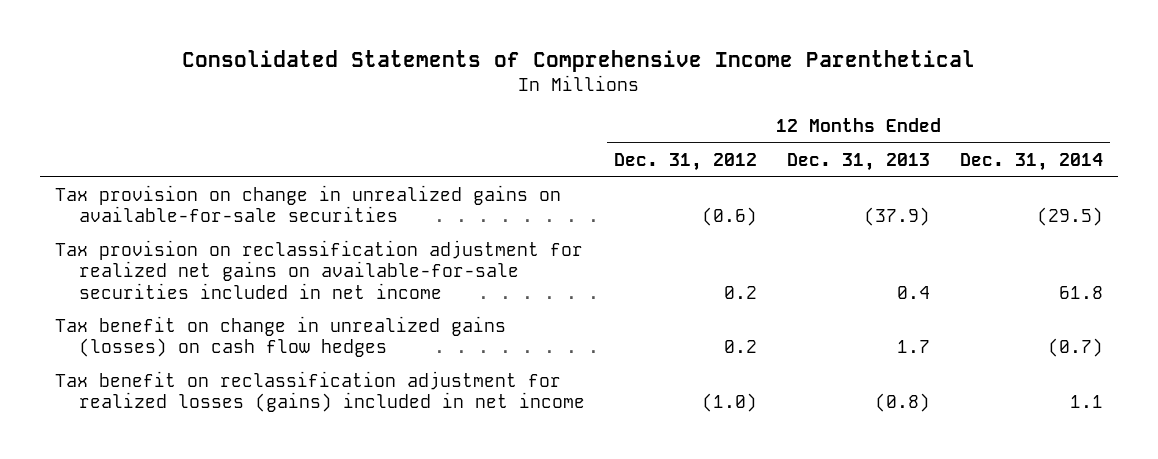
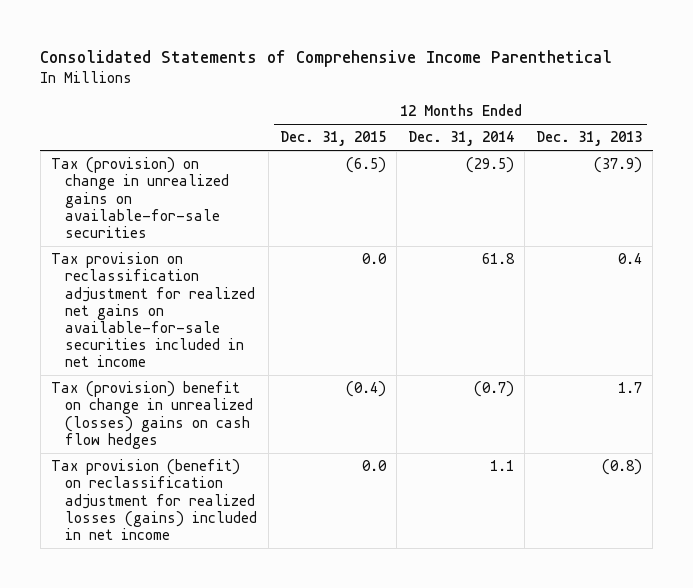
[614,152,758,171] Dec. 31, 2012 -> none
none -> [279,131,386,147] Dec. 31, 2015
[54,185,561,223] Tax provision on change in unrealized gains on available-for-sale securities -> [51,157,230,238] Tax (provision) on change in unrealized gains on available-for-sale securities
[54,316,506,358] Tax benefit on change in unrealized gains (losses) on cash flow hedges -> [51,381,254,449] Tax (provision) benefit on change in unrealized (losses) gains on cash flow hedges
[54,371,585,413] Tax benefit on reclassification adjustment for realized losses (gains) included in net income -> [51,459,258,540] Tax provision (benefit) on reclassification adjustment for realized losses (gains) included in net income

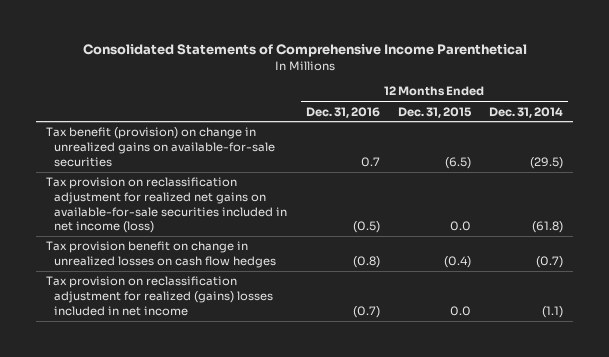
[535,131,642,147] Dec. 31, 2013 -> none
none -> [305,106,380,118] Dec. 31, 2016
[51,157,230,238] Tax (provision) on change in unrealized gains on available-for-sale securities -> [45,127,276,167] Tax benefit (provision) on change in unrealized gains on available-for-sale securities
[51,252,256,368] Tax provision on reclassification adjustment for realized net gains on available-for-sale securities included in net income -> [45,177,288,234] Tax provision on reclassification adjustment for realized net gains on available-for-sale securities included in net income (loss)
[481,253,515,265] 61.8 -> [532,221,564,234] (61.8)
[51,381,254,449] Tax (provision) benefit on change in unrealized (losses) gains on cash flow hedges -> [45,241,277,268] Tax provision benefit on change in unrealized losses on cash flow hedges
[51,459,258,540] Tax provision (benefit) on reclassification adjustment for realized losses (gains) included in net income -> [45,276,274,316] Tax provision on reclassification adjustment for realized (gains) losses included in net income
[489,460,514,472] 1.1 -> [542,305,564,318] (1.1)

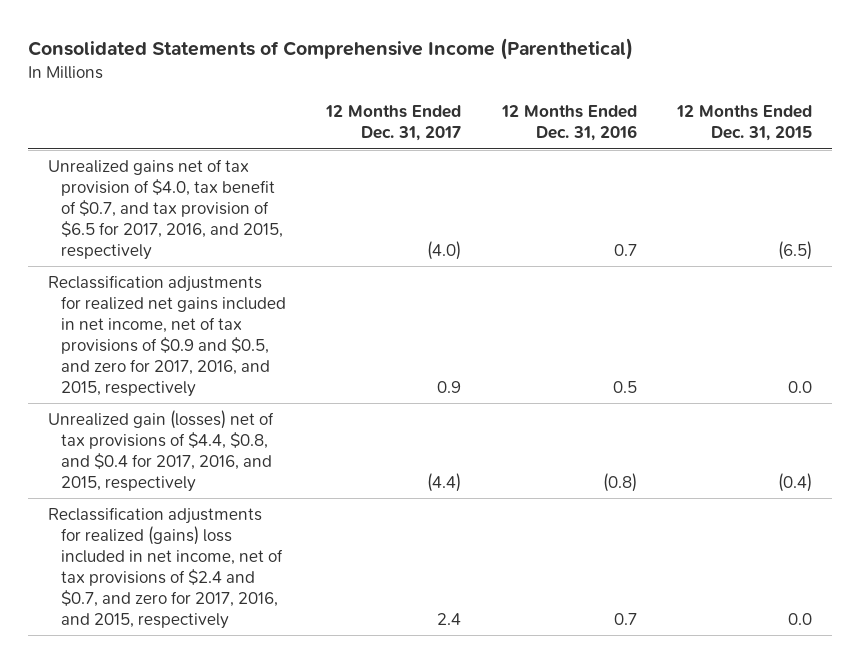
[82,44,527,58] Consolidated Statements of Comprehensive Income Parenthetical -> [28,37,634,60] Consolidated Statements of Comprehensive Income (Parenthetical)
[489,106,564,118] Dec. 31, 2014 -> none
none -> [325,105,462,142] 12 Months Ended Dec. 31, 2017
[45,127,276,167] Tax benefit (provision) on change in unrealized gains on available-for-sale securities -> [48,159,284,260] Unrealized gains net of tax provision of $4.0, tax benefit of $0.7, and tax provision of $6.5 for 2017, 2016, and 2015, respectively
[45,177,288,234] Tax provision on reclassification adjustment for realized net gains on available-for-sale securities included in net income (loss) -> [48,275,287,397] Reclassification adjustments for realized net gains included in net income, net of tax provisions of $0.9 and $0.5, and zero for 2017, 2016, and 2015, respectively
[352,221,380,234] (0.5) -> [612,380,637,393] 0.5
[45,241,277,268] Tax provision benefit on change in unrealized losses on cash flow hedges -> [48,410,275,492] Unrealized gain (losses) net of tax provisions of $4.4, $0.8, and $0.4 for 2017, 2016, and 2015, respectively
[45,276,274,316] Tax provision on reclassification adjustment for realized (gains) losses included in net income -> [48,507,284,629] Reclassification adjustments for realized (gains) loss included in net income, net of tax provisions of $2.4 and $0.7, and zero for 2017, 2016, and 2015, respectively
[352,305,380,318] (0.7) -> [613,612,637,625] 0.7

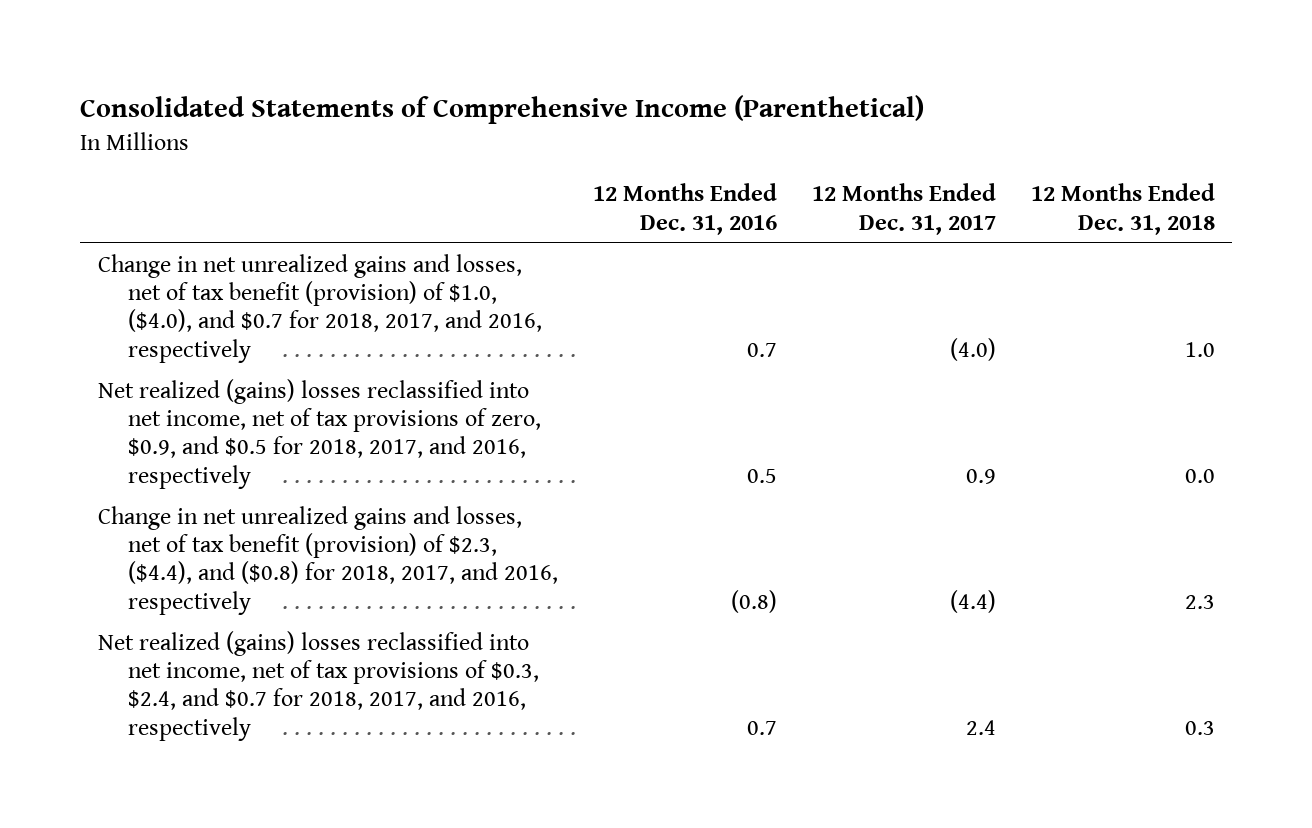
[675,105,812,142] 12 Months Ended Dec. 31, 2015 -> none
none -> [1030,183,1215,235] 12 Months Ended Dec. 31, 2018
[48,159,284,260] Unrealized gains net of tax provision of $4.0, tax benefit of $0.7, and tax provision of $6.5 for 2017, 2016, and 2015, respectively -> [97,253,543,363] Change in net unrealized gains and losses, net of tax benefit (provision) of $1.0, ($4.0), and $0.7 for 2018, 2017, and 2016, respectively
[48,275,287,397] Reclassification adjustments for realized net gains included in net income, net of tax provisions of $0.9 and $0.5, and zero for 2017, 2016, and 2015, respectively -> [97,378,542,489] Net realized (gains) losses reclassified into net income, net of tax provisions of zero, $0.9, and $0.5 for 2018, 2017, and 2016, respectively
[48,410,275,492] Unrealized gain (losses) net of tax provisions of $4.4, $0.8, and $0.4 for 2017, 2016, and 2015, respectively -> [97,505,559,615] Change in net unrealized gains and losses, net of tax benefit (provision) of $2.3, ($4.4), and ($0.8) for 2018, 2017, and 2016, respectively
[48,507,284,629] Reclassification adjustments for realized (gains) loss included in net income, net of tax provisions of $2.4 and $0.7, and zero for 2017, 2016, and 2015, respectively -> [97,630,540,741] Net realized (gains) losses reclassified into net income, net of tax provisions of $0.3, $2.4, and $0.7 for 2018, 2017, and 2016, respectively

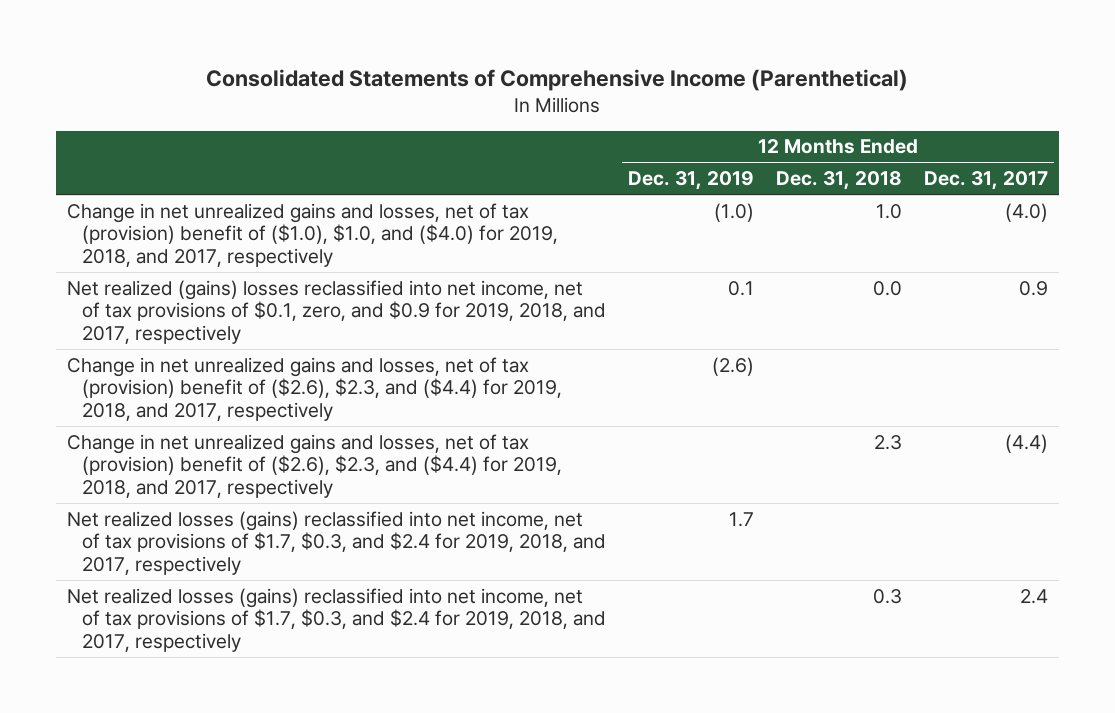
[593,183,778,235] 12 Months Ended Dec. 31, 2016 -> none
none -> [627,171,754,191] Dec. 31, 2019
[97,253,543,363] Change in net unrealized gains and losses, net of tax benefit (provision) of $1.0, ($4.0), and $0.7 for 2018, 2017, and 2016, respectively -> [66,202,558,268] Change in net unrealized gains and losses, net of tax (provision) benefit of ($1.0), $1.0, and ($4.0) for 2019, 2018, and 2017, respectively
[97,378,542,489] Net realized (gains) losses reclassified into net income, net of tax provisions of zero, $0.9, and $0.5 for 2018, 2017, and 2016, respectively -> [66,279,606,345] Net realized (gains) losses reclassified into net income, net of tax provisions of $0.1, zero, and $0.9 for 2019, 2018, and 2017, respectively
none -> [66,356,562,422] Change in net unrealized gains and losses, net of tax (provision) benefit of ($2.6), $2.3, and ($4.4) for 2019, 2018, and 2017, respectively
[97,505,559,615] Change in net unrealized gains and losses, net of tax benefit (provision) of $2.3, ($4.4), and ($0.8) for 2018, 2017, and 2016, respectively -> [66,433,562,499] Change in net unrealized gains and losses, net of tax (provision) benefit of ($2.6), $2.3, and ($4.4) for 2019, 2018, and 2017, respectively
none -> [66,510,606,576] Net realized losses (gains) reclassified into net income, net of tax provisions of $1.7, $0.3, and $2.4 for 2019, 2018, and 2017, respectively
[97,630,540,741] Net realized (gains) losses reclassified into net income, net of tax provisions of $0.3, $2.4, and $0.7 for 2018, 2017, and 2016, respectively -> [66,587,606,653] Net realized losses (gains) reclassified into net income, net of tax provisions of $1.7, $0.3, and $2.4 for 2019, 2018, and 2017, respectively

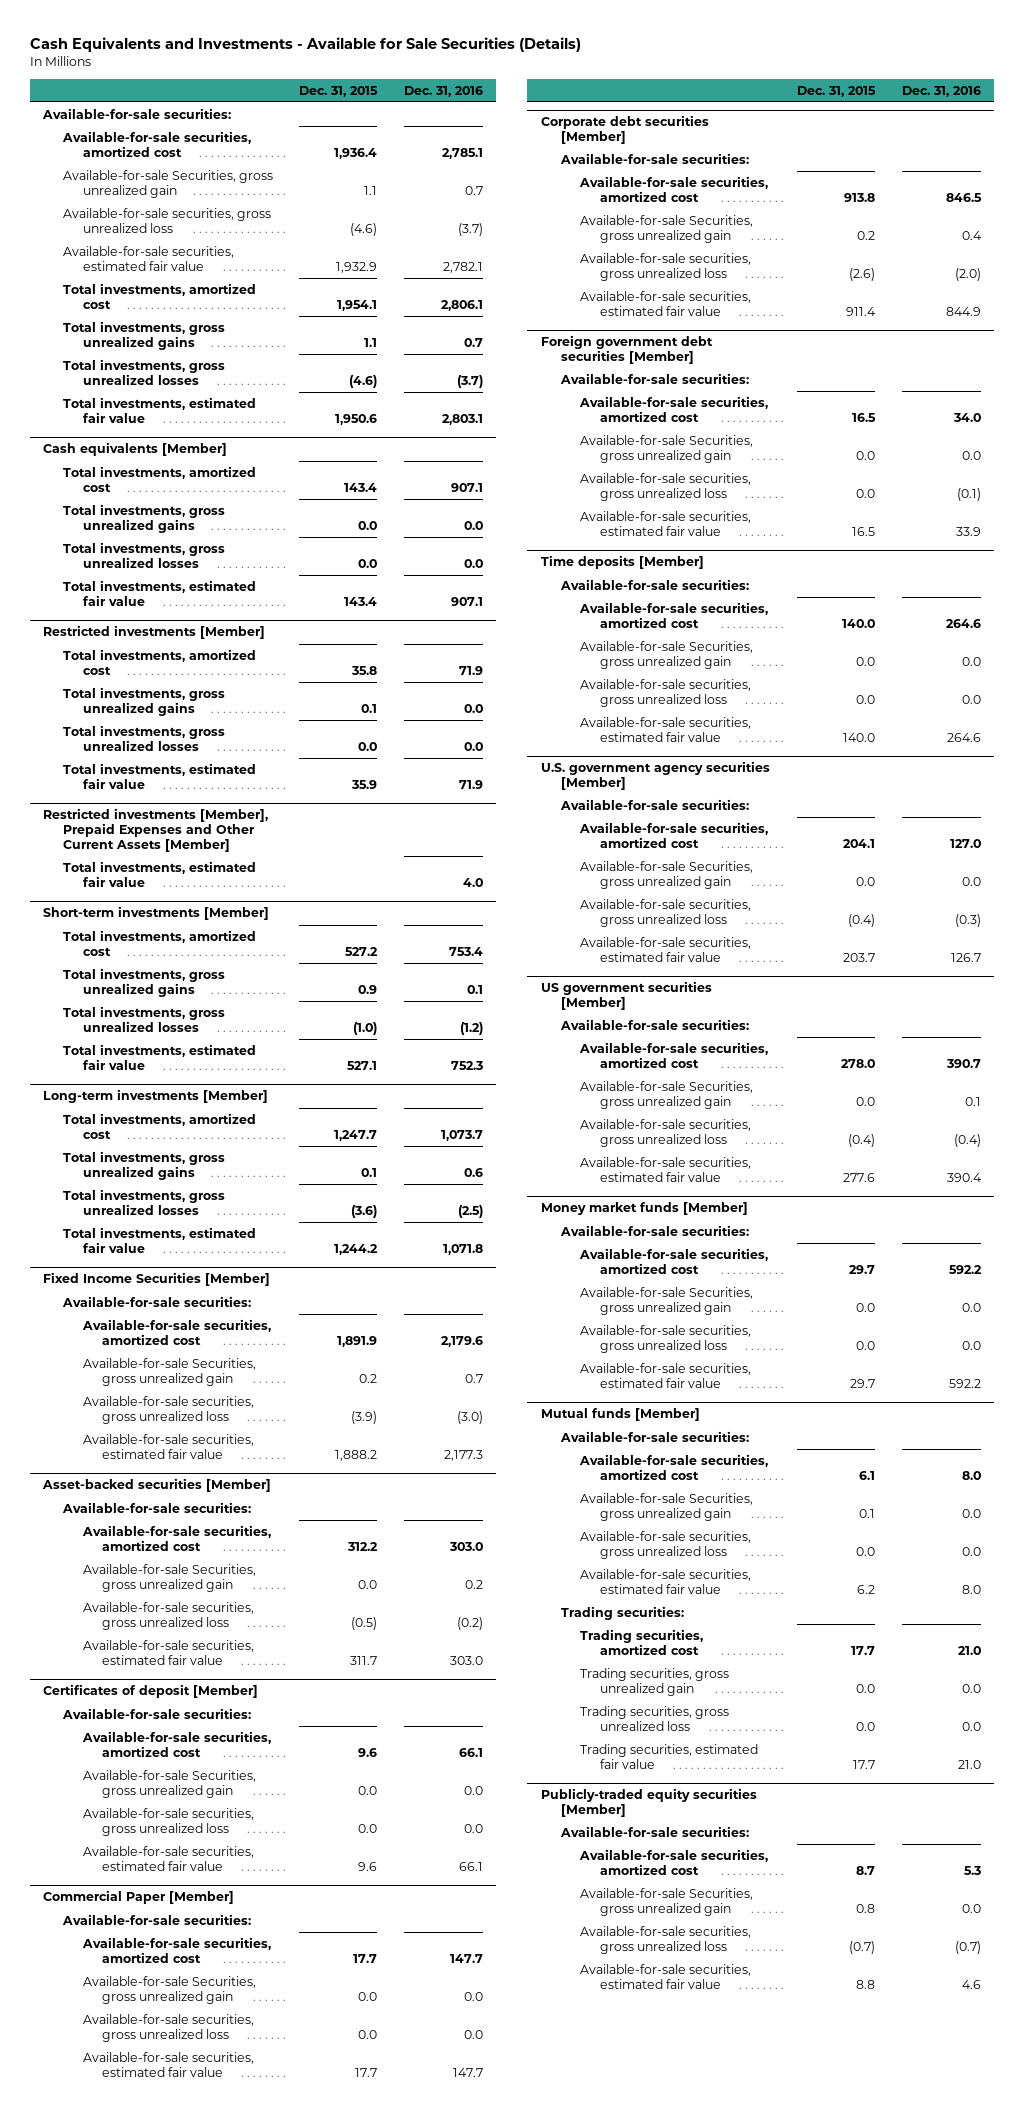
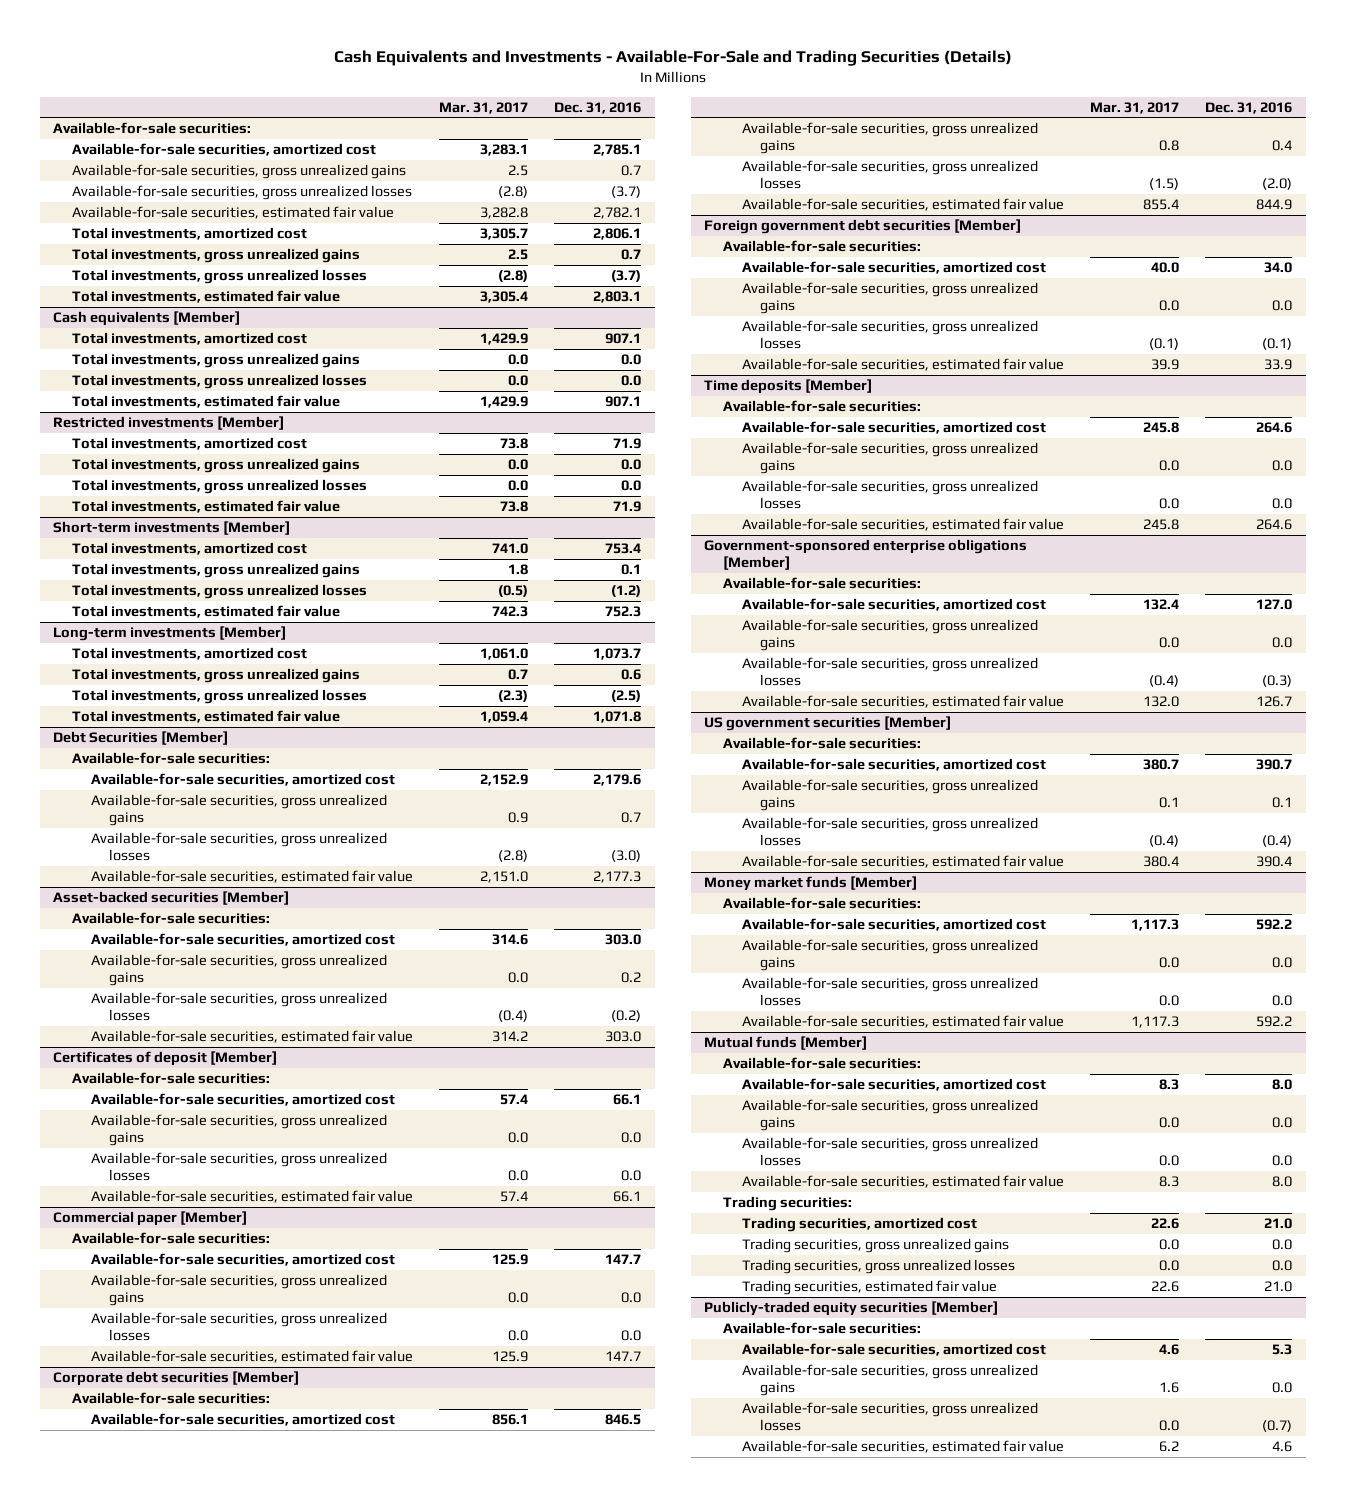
[29,37,581,53] Cash Equivalents and Investments - Available for Sale Securities (Details) -> [333,50,1012,67] Cash Equivalents and Investments - Available-For-Sale and Trading Securities (Details)
[299,85,379,97] Dec. 31, 2015 -> none
none -> [439,101,529,114] Mar. 31, 2017
[62,169,273,198] Available-for-sale Securities, gross unrealized gain -> [71,164,406,180] Available-for-sale securities, gross unrealized gains
[62,207,271,233] Available-for-sale securities, gross unrealized loss -> [71,185,412,201] Available-for-sale securities, gross unrealized losses
[42,808,268,853] Restricted investments [Member], Prepaid Expenses and Other Current Assets [Member] -> none
[62,860,256,887] Total investments, estimated fair value -> none
[42,1272,270,1287] Fixed Income Securities [Member] -> [53,731,229,746] Debt Securities [Member]
[82,1357,256,1386] Available-for-sale Securities, gross unrealized gain -> [90,794,387,827] Available-for-sale securities, gross unrealized gains
[82,1395,254,1424] Available-for-sale securities, gross unrealized loss -> [90,832,387,862] Available-for-sale securities, gross unrealized losses
[82,1563,256,1592] Available-for-sale Securities, gross unrealized gain -> [90,954,387,987] Available-for-sale securities, gross unrealized gains
[82,1601,254,1630] Available-for-sale securities, gross unrealized loss -> [90,992,387,1022] Available-for-sale securities, gross unrealized losses
[82,1769,256,1798] Available-for-sale Securities, gross unrealized gain -> [90,1114,387,1147] Available-for-sale securities, gross unrealized gains
[82,1807,254,1836] Available-for-sale securities, gross unrealized loss -> [90,1152,387,1182] Available-for-sale securities, gross unrealized losses
[42,1890,234,1905] Commercial Paper [Member] -> [53,1211,248,1227] Commercial paper [Member]
[82,1975,256,2004] Available-for-sale Securities, gross unrealized gain -> [90,1274,387,1307] Available-for-sale securities, gross unrealized gains
[82,2013,254,2042] Available-for-sale securities, gross unrealized loss -> [90,1312,387,1342] Available-for-sale securities, gross unrealized losses
[580,214,754,243] Available-for-sale Securities, gross unrealized gain -> [741,122,1038,155] Available-for-sale securities, gross unrealized gains
[580,252,752,281] Available-for-sale securities, gross unrealized loss -> [741,160,1038,190] Available-for-sale securities, gross unrealized losses
[580,434,754,463] Available-for-sale Securities, gross unrealized gain -> [741,282,1038,315] Available-for-sale securities, gross unrealized gains
[580,472,752,501] Available-for-sale securities, gross unrealized loss -> [741,320,1038,350] Available-for-sale securities, gross unrealized losses
[580,640,754,669] Available-for-sale Securities, gross unrealized gain -> [741,442,1038,475] Available-for-sale securities, gross unrealized gains
[580,678,752,707] Available-for-sale securities, gross unrealized loss -> [741,480,1038,510] Available-for-sale securities, gross unrealized losses
[540,761,770,791] U.S. government agency securities [Member] -> [704,539,1028,571] Government-sponsored enterprise obligations [Member]
[580,860,754,889] Available-for-sale Securities, gross unrealized gain -> [741,619,1038,652] Available-for-sale securities, gross unrealized gains
[580,898,752,927] Available-for-sale securities, gross unrealized loss -> [741,657,1038,687] Available-for-sale securities, gross unrealized losses
[580,1080,754,1109] Available-for-sale Securities, gross unrealized gain -> [741,779,1038,812] Available-for-sale securities, gross unrealized gains
[580,1118,752,1147] Available-for-sale securities, gross unrealized loss -> [741,817,1038,847] Available-for-sale securities, gross unrealized losses
[580,1286,754,1315] Available-for-sale Securities, gross unrealized gain -> [741,939,1038,972] Available-for-sale securities, gross unrealized gains
[580,1324,752,1353] Available-for-sale securities, gross unrealized loss -> [741,977,1038,1007] Available-for-sale securities, gross unrealized losses
[580,1492,754,1521] Available-for-sale Securities, gross unrealized gain -> [741,1099,1038,1132] Available-for-sale securities, gross unrealized gains
[580,1530,752,1559] Available-for-sale securities, gross unrealized loss -> [741,1137,1038,1167] Available-for-sale securities, gross unrealized losses
[580,1667,730,1696] Trading securities, gross unrealized gain -> [741,1238,1009,1254] Trading securities, gross unrealized gains
[580,1705,730,1731] Trading securities, gross unrealized loss -> [741,1259,1015,1275] Trading securities, gross unrealized losses
[580,1887,754,1916] Available-for-sale Securities, gross unrealized gain -> [741,1364,1038,1397] Available-for-sale securities, gross unrealized gains
[580,1925,752,1954] Available-for-sale securities, gross unrealized loss -> [741,1402,1038,1432] Available-for-sale securities, gross unrealized losses

